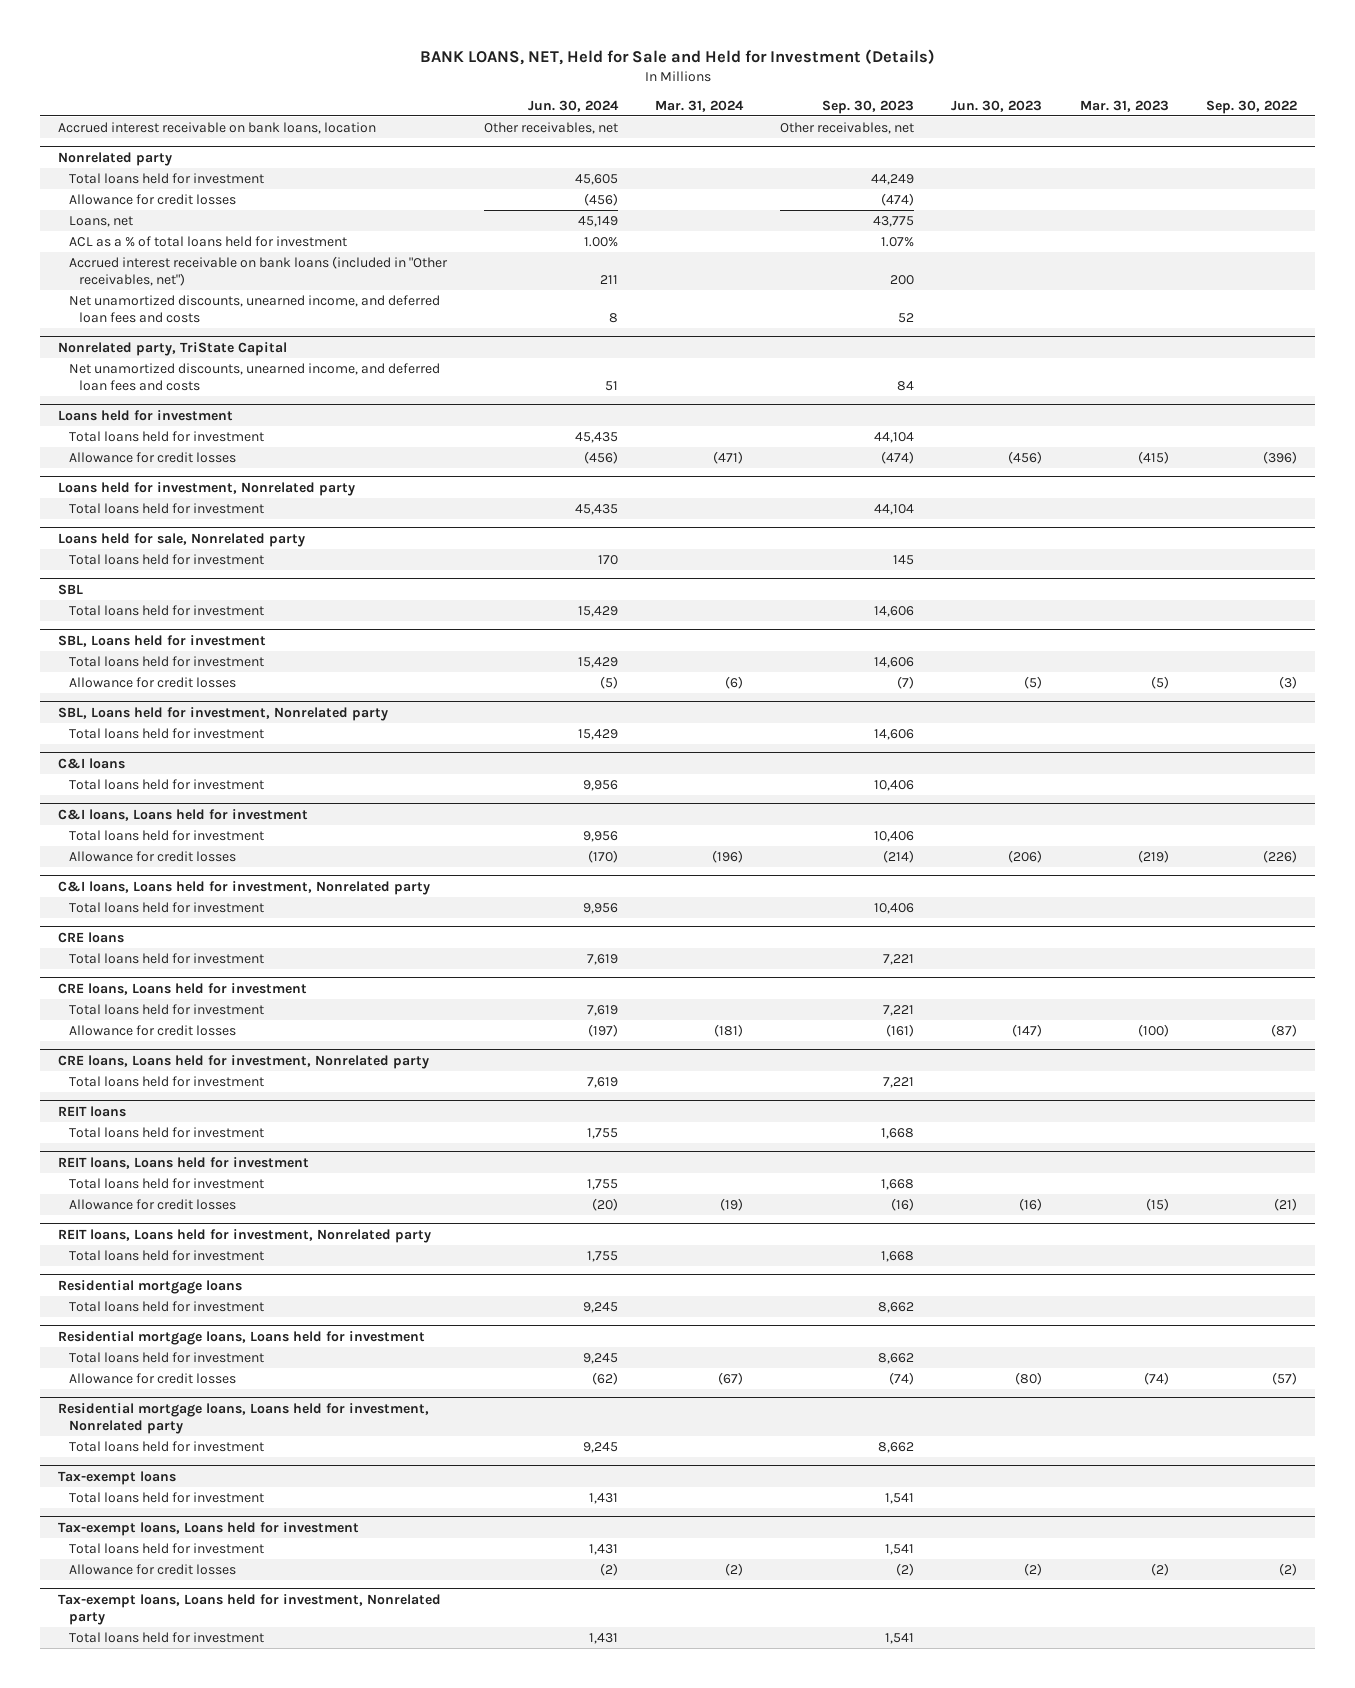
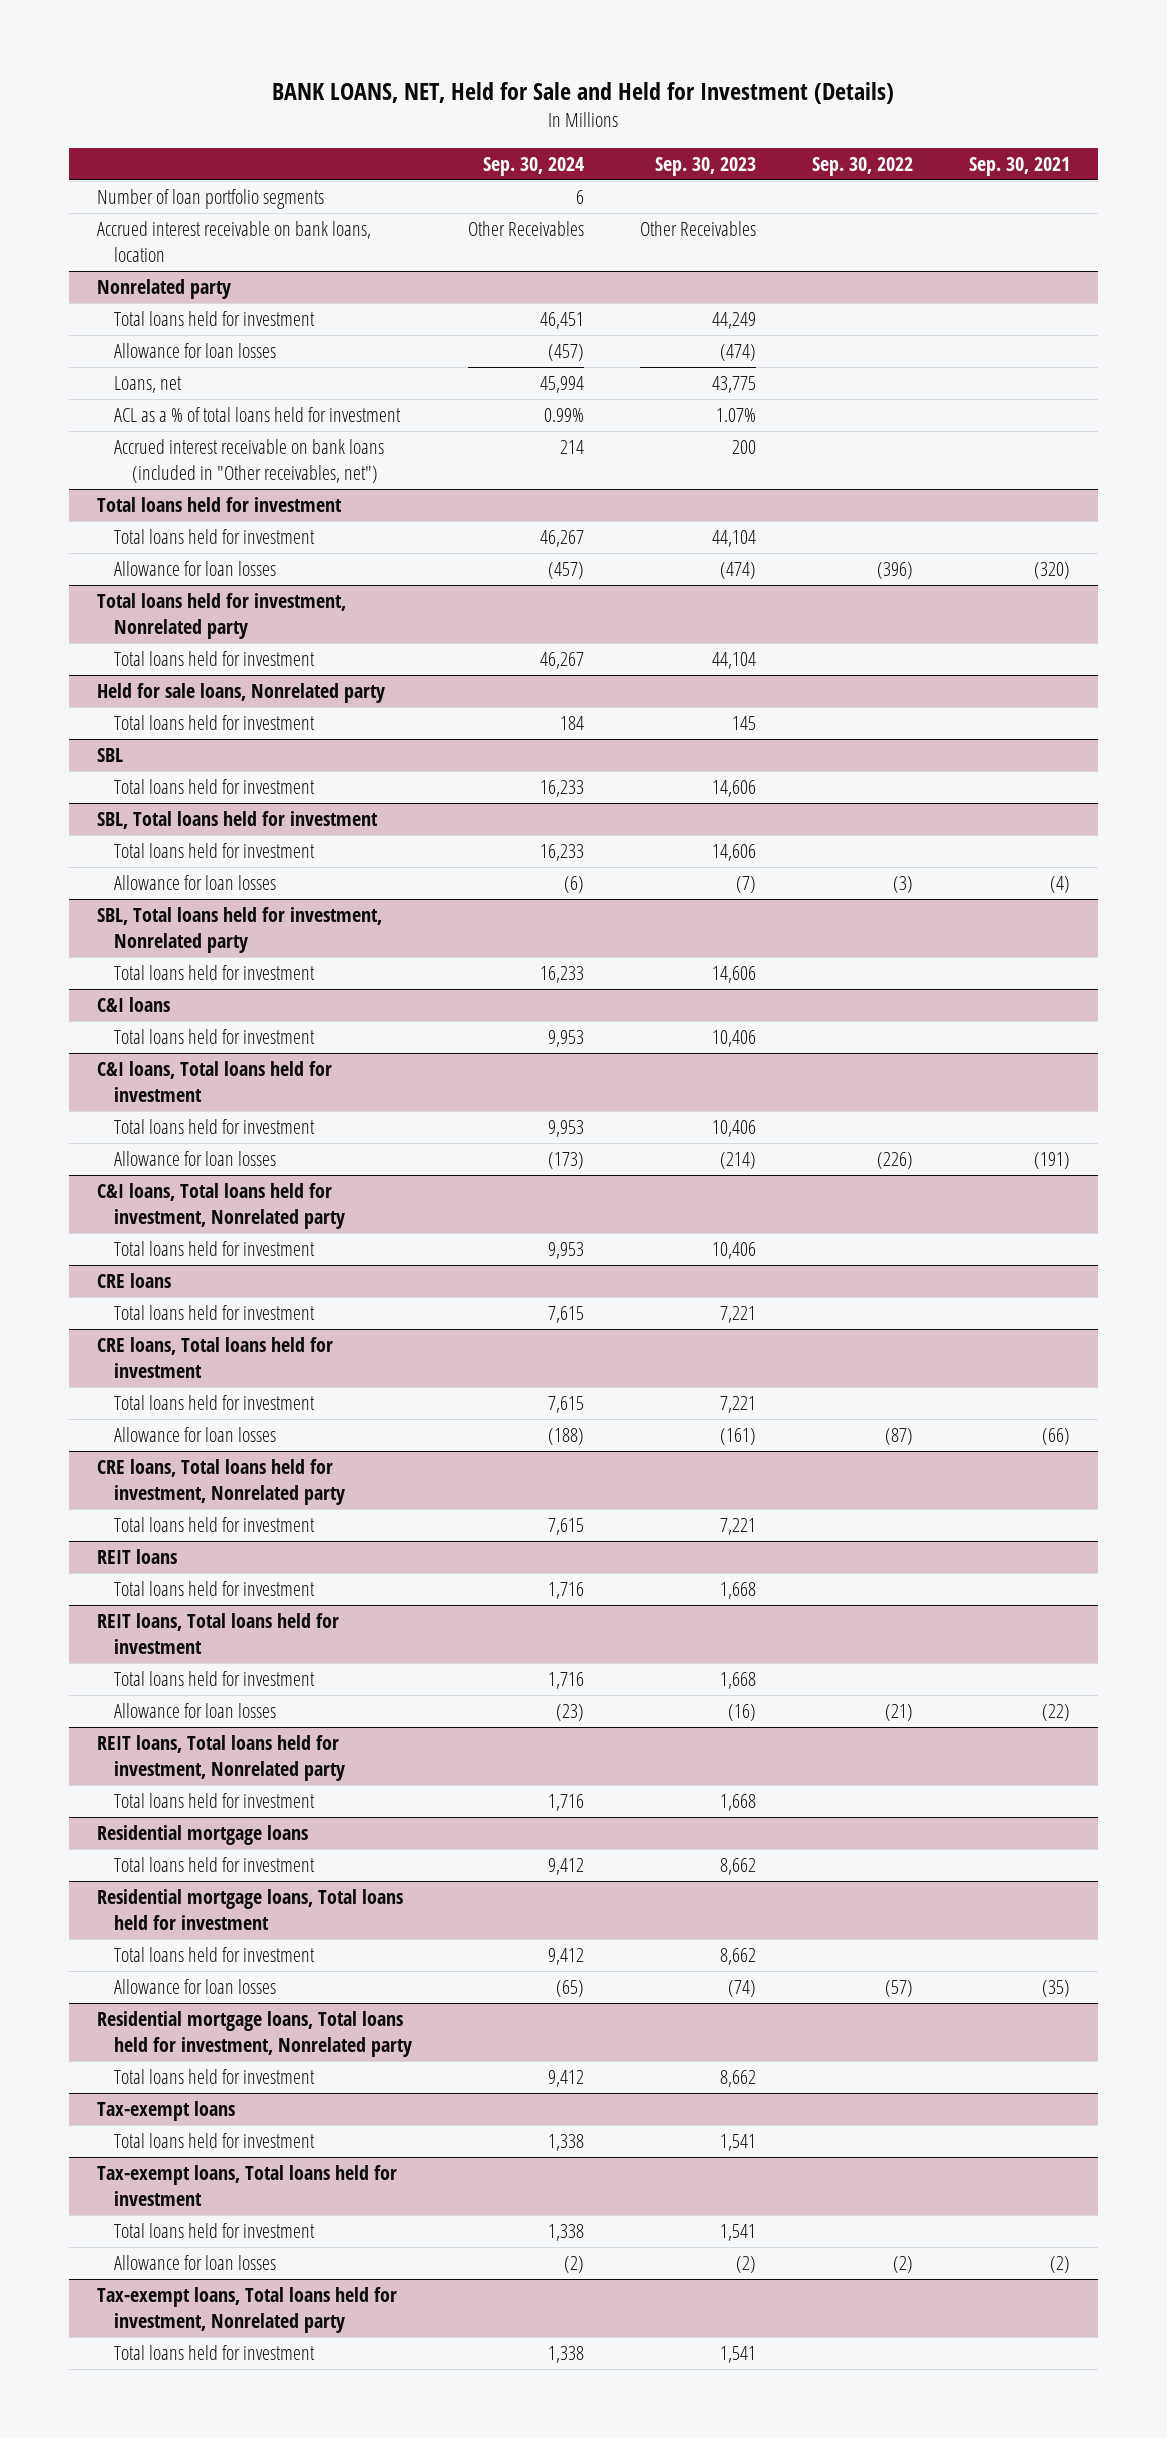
[527,99,619,112] Jun. 30, 2024 -> none
[655,99,745,112] Mar. 31, 2024 -> none
[951,99,1043,112] Jun. 30, 2023 -> none
[1079,99,1169,112] Mar. 31, 2023 -> none
none -> [483,156,585,176] Sep. 30, 2024
none -> [969,156,1071,176] Sep. 30, 2021
none -> [96,189,324,210] Number of loan portfolio segments
[780,122,915,135] Other receivables, net -> [640,221,757,237] Other Receivables
[68,194,236,206] Allowance for credit losses -> [114,343,277,359] Allowance for loan losses
[68,295,440,324] Net unamortized discounts, unearned income, and deferred loan fees and costs -> none
[58,341,288,356] Nonrelated party, TriState Capital -> none
[68,363,440,392] Net unamortized discounts, unearned income, and deferred loan fees and costs -> none
[58,409,234,421] Loans held for investment -> [96,497,342,513] Total loans held for investment
[68,452,236,464] Allowance for credit losses -> [114,561,277,577] Allowance for loan losses
[58,481,356,496] Loans held for investment, Nonrelated party -> [96,593,346,639] Total loans held for investment, Nonrelated party
[58,532,306,547] Loans held for sale, Nonrelated party -> [96,683,385,704] Held for sale loans, Nonrelated party
[58,634,267,647] SBL, Loans held for investment -> [96,811,378,830] SBL, Total loans held for investment
[68,677,236,689] Allowance for credit losses -> [114,875,277,891] Allowance for loan losses
[58,706,389,721] SBL, Loans held for investment, Nonrelated party -> [96,907,382,953] SBL, Total loans held for investment, Nonrelated party
[58,808,309,821] C&I loans, Loans held for investment -> [96,1061,332,1102] C&I loans, Total loans held for investment
[68,851,236,863] Allowance for credit losses -> [114,1151,277,1167] Allowance for loan losses
[58,880,431,895] C&I loans, Loans held for investment, Nonrelated party -> [96,1183,346,1229] C&I loans, Total loans held for investment, Nonrelated party
[58,982,308,995] CRE loans, Loans held for investment -> [96,1337,333,1378] CRE loans, Total loans held for investment
[68,1025,236,1037] Allowance for credit losses -> [114,1427,277,1443] Allowance for loan losses
[58,1054,430,1069] CRE loans, Loans held for investment, Nonrelated party -> [96,1459,346,1505] CRE loans, Total loans held for investment, Nonrelated party
[58,1156,310,1169] REIT loans, Loans held for investment -> [96,1613,339,1654] REIT loans, Total loans held for investment
[68,1199,236,1211] Allowance for credit losses -> [114,1703,277,1719] Allowance for loan losses
[58,1228,432,1243] REIT loans, Loans held for investment, Nonrelated party -> [96,1735,346,1781] REIT loans, Total loans held for investment, Nonrelated party
[58,1330,426,1345] Residential mortgage loans, Loans held for investment -> [96,1889,403,1930] Residential mortgage loans, Total loans held for investment
[68,1373,236,1385] Allowance for credit losses -> [114,1979,277,1995] Allowance for loan losses
[58,1402,430,1434] Residential mortgage loans, Loans held for investment, Nonrelated party -> [96,2011,413,2057] Residential mortgage loans, Total loans held for investment, Nonrelated party
[58,1521,360,1536] Tax-exempt loans, Loans held for investment -> [96,2165,397,2206] Tax-exempt loans, Total loans held for investment
[68,1564,236,1576] Allowance for credit losses -> [114,2255,277,2271] Allowance for loan losses
[58,1593,442,1625] Tax-exempt loans, Loans held for investment, Nonrelated party -> [96,2287,397,2333] Tax-exempt loans, Total loans held for investment, Nonrelated party

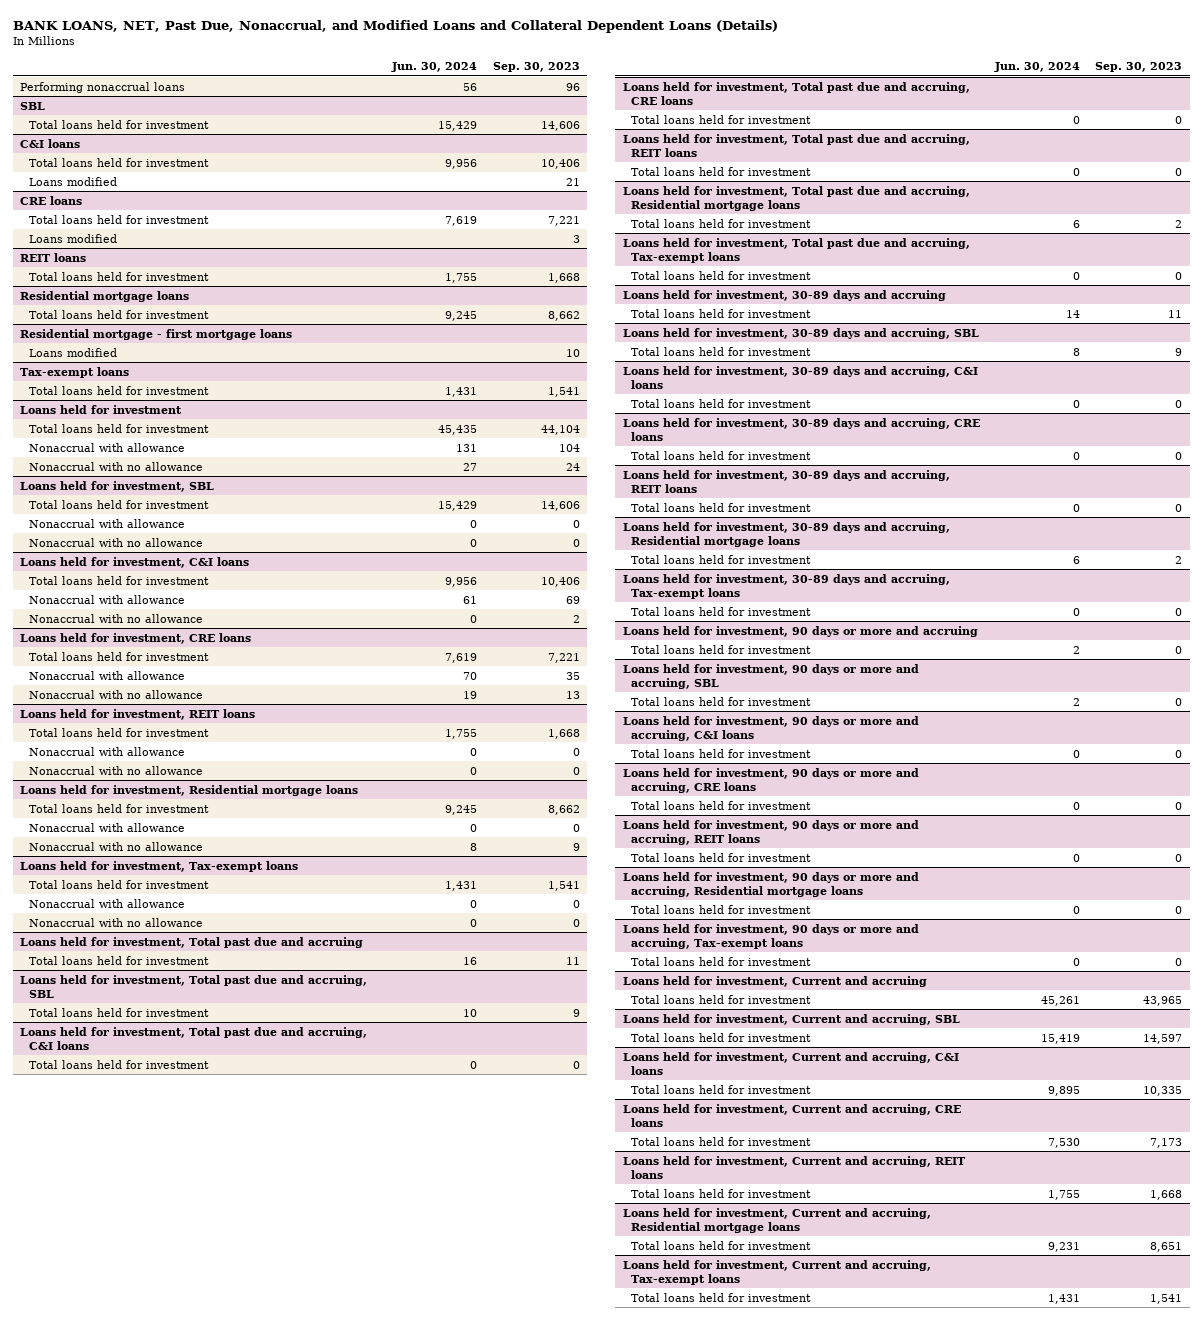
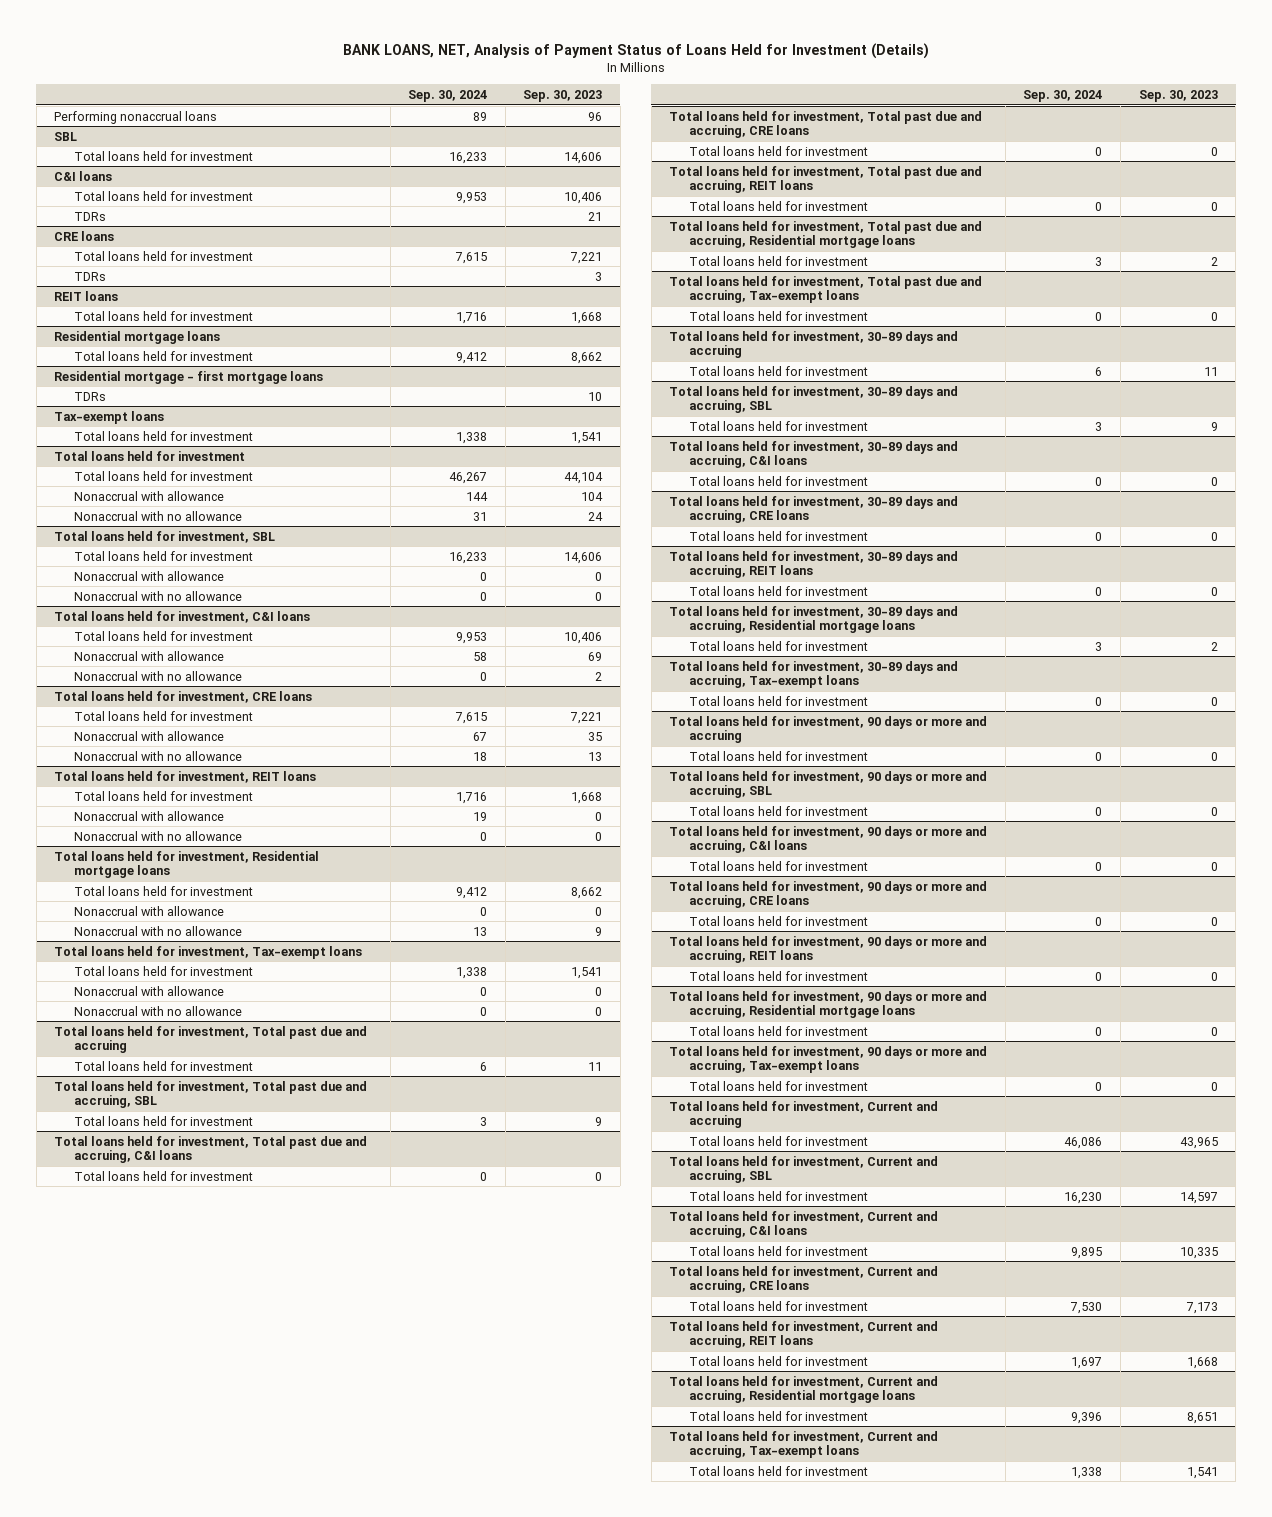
[12,20,778,34] BANK LOANS, NET, Past Due, Nonaccrual, and Modified Loans and Collateral Dependent Loans (Details) -> [342,43,929,60] BANK LOANS, NET, Analysis of Payment Status of Loans Held for Investment (Details)
[391,62,478,73] Jun. 30, 2024 -> none
none -> [408,89,488,102] Sep. 30, 2024
[28,176,117,186] Loans modified -> [73,211,106,221] TDRs
[28,233,117,243] Loans modified -> [73,271,106,281] TDRs
[28,347,117,357] Loans modified -> [73,391,106,401] TDRs
[20,404,183,414] Loans held for investment -> [54,450,246,461] Total loans held for investment
[20,480,215,492] Loans held for investment, SBL -> [54,530,276,543] Total loans held for investment, SBL
[20,556,250,568] Loans held for investment, C&I loans -> [54,610,311,623] Total loans held for investment, C&I loans
[20,632,252,644] Loans held for investment, CRE loans -> [54,690,313,703] Total loans held for investment, CRE loans
[20,708,256,720] Loans held for investment, REIT loans -> [54,770,317,783] Total loans held for investment, REIT loans
[20,784,359,796] Loans held for investment, Residential mortgage loans -> [54,850,320,879] Total loans held for investment, Residential mortgage loans
[20,860,299,872] Loans held for investment, Tax-exempt loans -> [54,945,363,959] Total loans held for investment, Tax-exempt loans
[20,936,364,948] Loans held for investment, Total past due and accruing -> [54,1025,368,1054] Total loans held for investment, Total past due and accruing
[20,974,368,999] Loans held for investment, Total past due and accruing, SBL -> [54,1080,368,1109] Total loans held for investment, Total past due and accruing, SBL
[20,1026,368,1051] Loans held for investment, Total past due and accruing, C&I loans -> [54,1135,368,1164] Total loans held for investment, Total past due and accruing, C&I loans
[622,81,970,106] Loans held for investment, Total past due and accruing, CRE loans -> [669,110,983,139] Total loans held for investment, Total past due and accruing, CRE loans
[622,133,970,158] Loans held for investment, Total past due and accruing, REIT loans -> [669,165,983,194] Total loans held for investment, Total past due and accruing, REIT loans
[622,185,970,212] Loans held for investment, Total past due and accruing, Residential mortgage loans -> [669,220,983,249] Total loans held for investment, Total past due and accruing, Residential mortgage loans
[622,237,970,264] Loans held for investment, Total past due and accruing, Tax-exempt loans -> [669,275,983,304] Total loans held for investment, Total past due and accruing, Tax-exempt loans
[622,289,946,301] Loans held for investment, 30-89 days and accruing -> [669,330,959,359] Total loans held for investment, 30-89 days and accruing
[622,327,979,339] Loans held for investment, 30-89 days and accruing, SBL -> [669,385,959,414] Total loans held for investment, 30-89 days and accruing, SBL
[622,365,978,390] Loans held for investment, 30-89 days and accruing, C&I loans -> [669,440,959,469] Total loans held for investment, 30-89 days and accruing, C&I loans
[622,417,980,442] Loans held for investment, 30-89 days and accruing, CRE loans -> [669,495,959,524] Total loans held for investment, 30-89 days and accruing, CRE loans
[622,469,950,494] Loans held for investment, 30-89 days and accruing, REIT loans -> [669,550,959,579] Total loans held for investment, 30-89 days and accruing, REIT loans
[622,521,950,548] Loans held for investment, 30-89 days and accruing, Residential mortgage loans -> [669,605,959,634] Total loans held for investment, 30-89 days and accruing, Residential mortgage loans
[622,573,950,600] Loans held for investment, 30-89 days and accruing, Tax-exempt loans -> [669,660,959,689] Total loans held for investment, 30-89 days and accruing, Tax-exempt loans
[622,625,978,637] Loans held for investment, 90 days or more and accruing -> [669,715,988,744] Total loans held for investment, 90 days or more and accruing
[622,663,919,690] Loans held for investment, 90 days or more and accruing, SBL -> [669,770,988,799] Total loans held for investment, 90 days or more and accruing, SBL
[622,715,919,742] Loans held for investment, 90 days or more and accruing, C&I loans -> [669,825,988,854] Total loans held for investment, 90 days or more and accruing, C&I loans
[622,767,919,794] Loans held for investment, 90 days or more and accruing, CRE loans -> [669,880,988,909] Total loans held for investment, 90 days or more and accruing, CRE loans
[622,819,919,846] Loans held for investment, 90 days or more and accruing, REIT loans -> [669,935,988,964] Total loans held for investment, 90 days or more and accruing, REIT loans
[622,871,919,898] Loans held for investment, 90 days or more and accruing, Residential mortgage loans -> [669,990,988,1019] Total loans held for investment, 90 days or more and accruing, Residential mortgage loans
[622,923,919,950] Loans held for investment, 90 days or more and accruing, Tax-exempt loans -> [669,1045,988,1074] Total loans held for investment, 90 days or more and accruing, Tax-exempt loans
[622,975,927,987] Loans held for investment, Current and accruing -> [669,1100,939,1129] Total loans held for investment, Current and accruing
[622,1013,960,1025] Loans held for investment, Current and accruing, SBL -> [669,1155,939,1184] Total loans held for investment, Current and accruing, SBL
[622,1051,959,1076] Loans held for investment, Current and accruing, C&I loans -> [669,1210,939,1239] Total loans held for investment, Current and accruing, C&I loans
[622,1103,961,1128] Loans held for investment, Current and accruing, CRE loans -> [669,1265,939,1294] Total loans held for investment, Current and accruing, CRE loans
[622,1155,966,1180] Loans held for investment, Current and accruing, REIT loans -> [669,1320,939,1349] Total loans held for investment, Current and accruing, REIT loans
[622,1207,931,1234] Loans held for investment, Current and accruing, Residential mortgage loans -> [669,1375,939,1404] Total loans held for investment, Current and accruing, Residential mortgage loans
[622,1259,931,1286] Loans held for investment, Current and accruing, Tax-exempt loans -> [669,1430,939,1459] Total loans held for investment, Current and accruing, Tax-exempt loans

